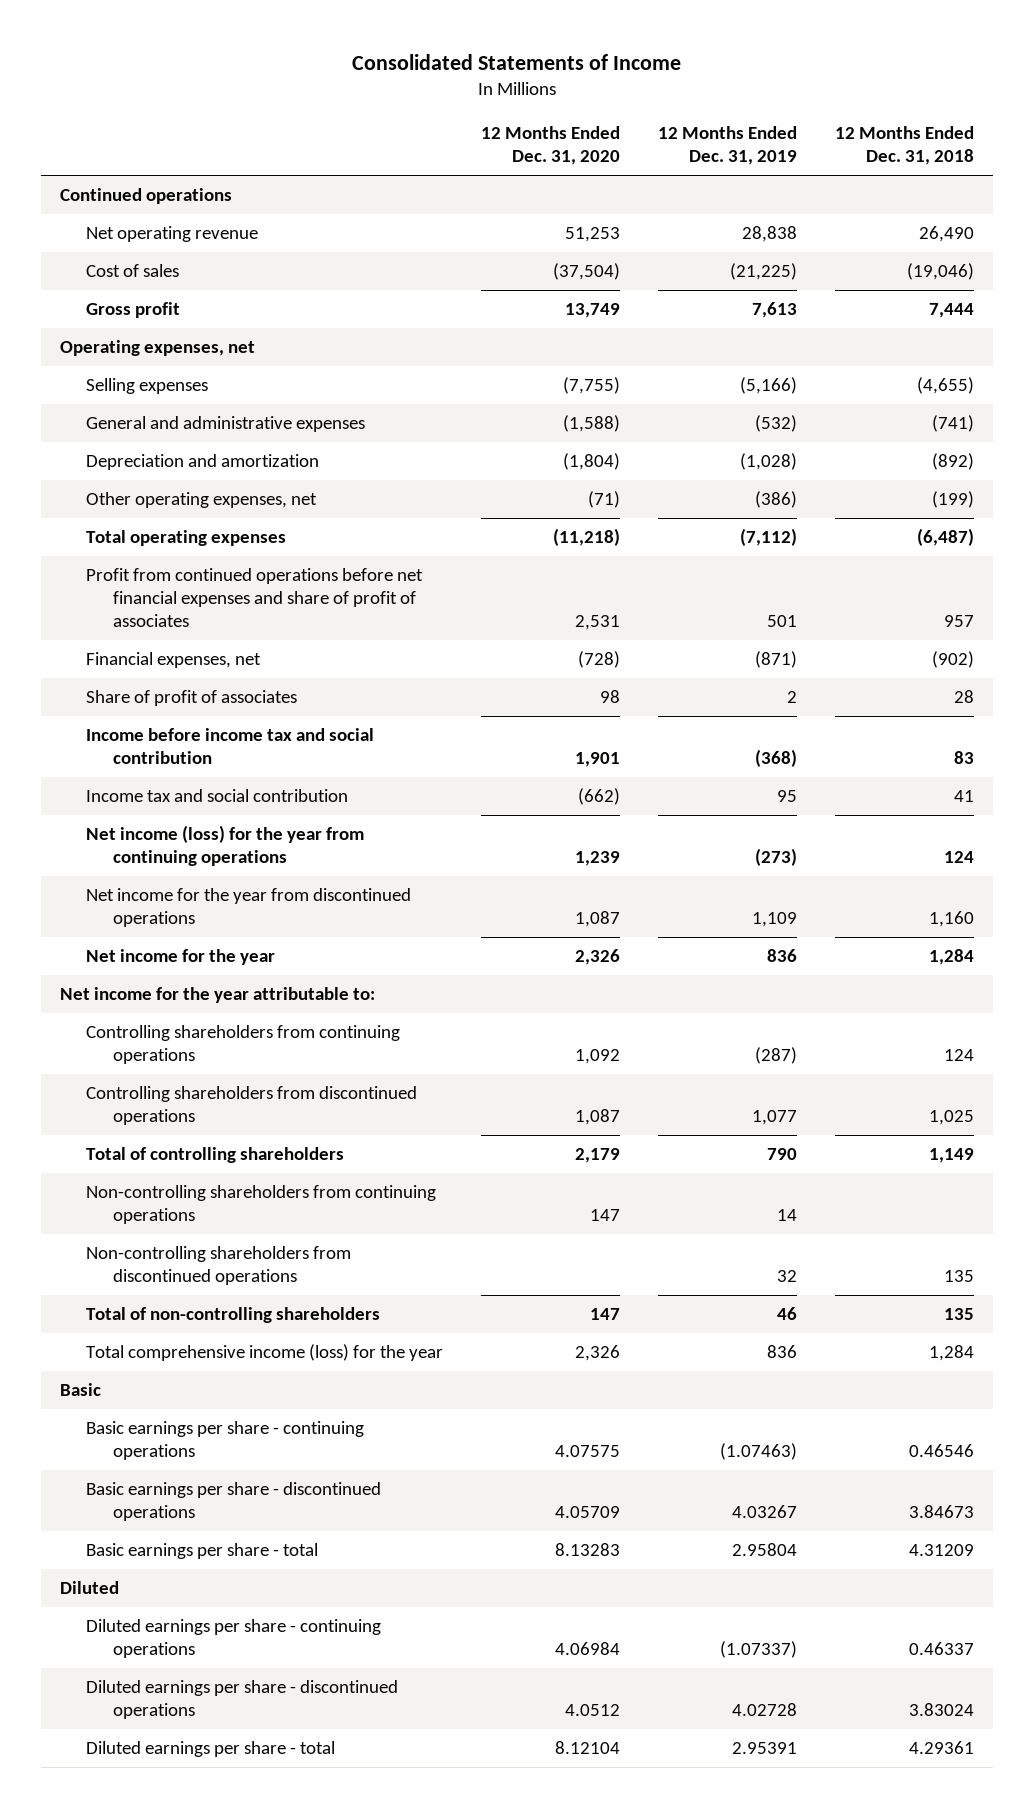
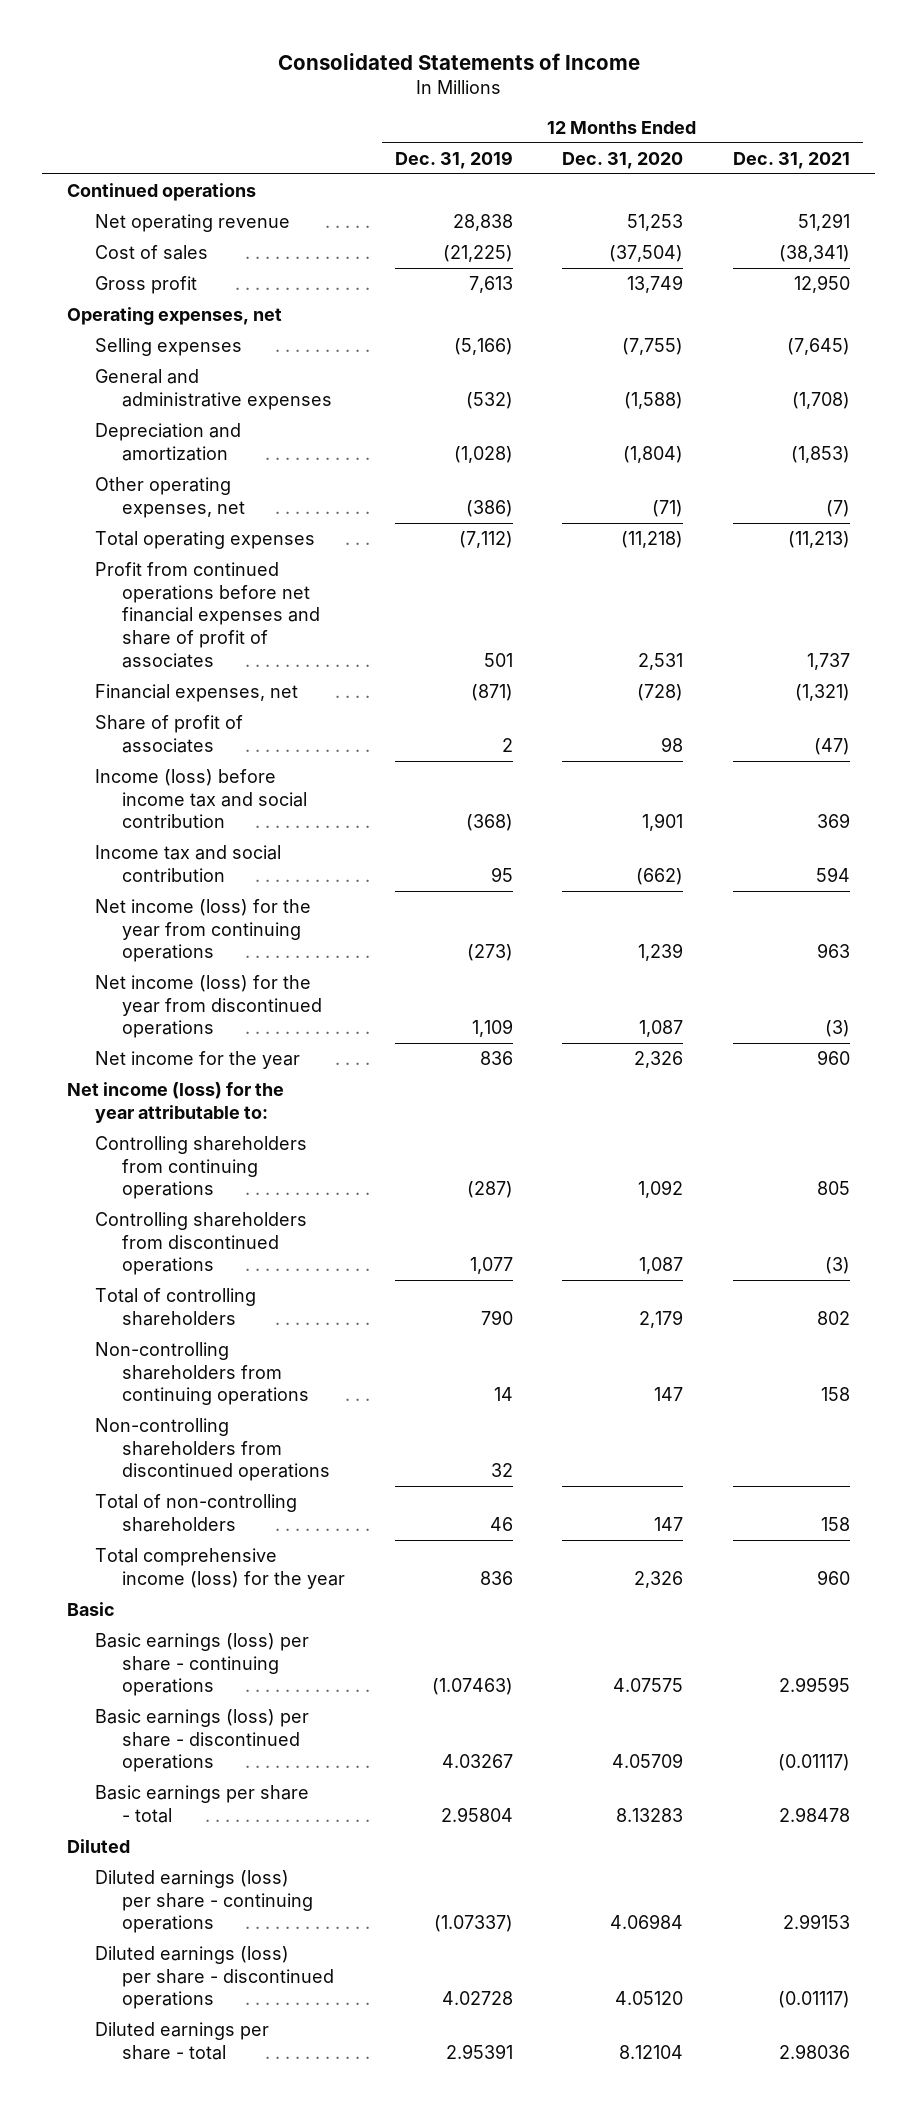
[834,126,974,166] 12 Months Ended Dec. 31, 2018 -> none
none -> [733,151,851,169] Dec. 31, 2021
[86,727,375,765] Income before income tax and social contribution -> [94,768,307,829] Income (loss) before income tax and social contribution
[86,887,412,928] Net income for the year from discontinued operations -> [94,974,322,1039] Net income (loss) for the year from discontinued operations
[59,986,375,1003] Net income for the year attributable to: -> [67,1081,285,1123] Net income (loss) for the year attributable to:
[86,1420,365,1461] Basic earnings per share - continuing operations -> [94,1632,309,1697] Basic earnings (loss) per share - continuing operations
[86,1481,382,1522] Basic earnings per share - discontinued operations -> [94,1708,309,1773] Basic earnings (loss) per share - discontinued operations
[86,1618,382,1659] Diluted earnings per share - continuing operations -> [94,1869,313,1934] Diluted earnings (loss) per share - continuing operations
[86,1679,399,1720] Diluted earnings per share - discontinued operations -> [94,1945,334,2010] Diluted earnings (loss) per share - discontinued operations
[565,1704,621,1717] 4.0512 -> [615,1991,684,2006] 4.05120

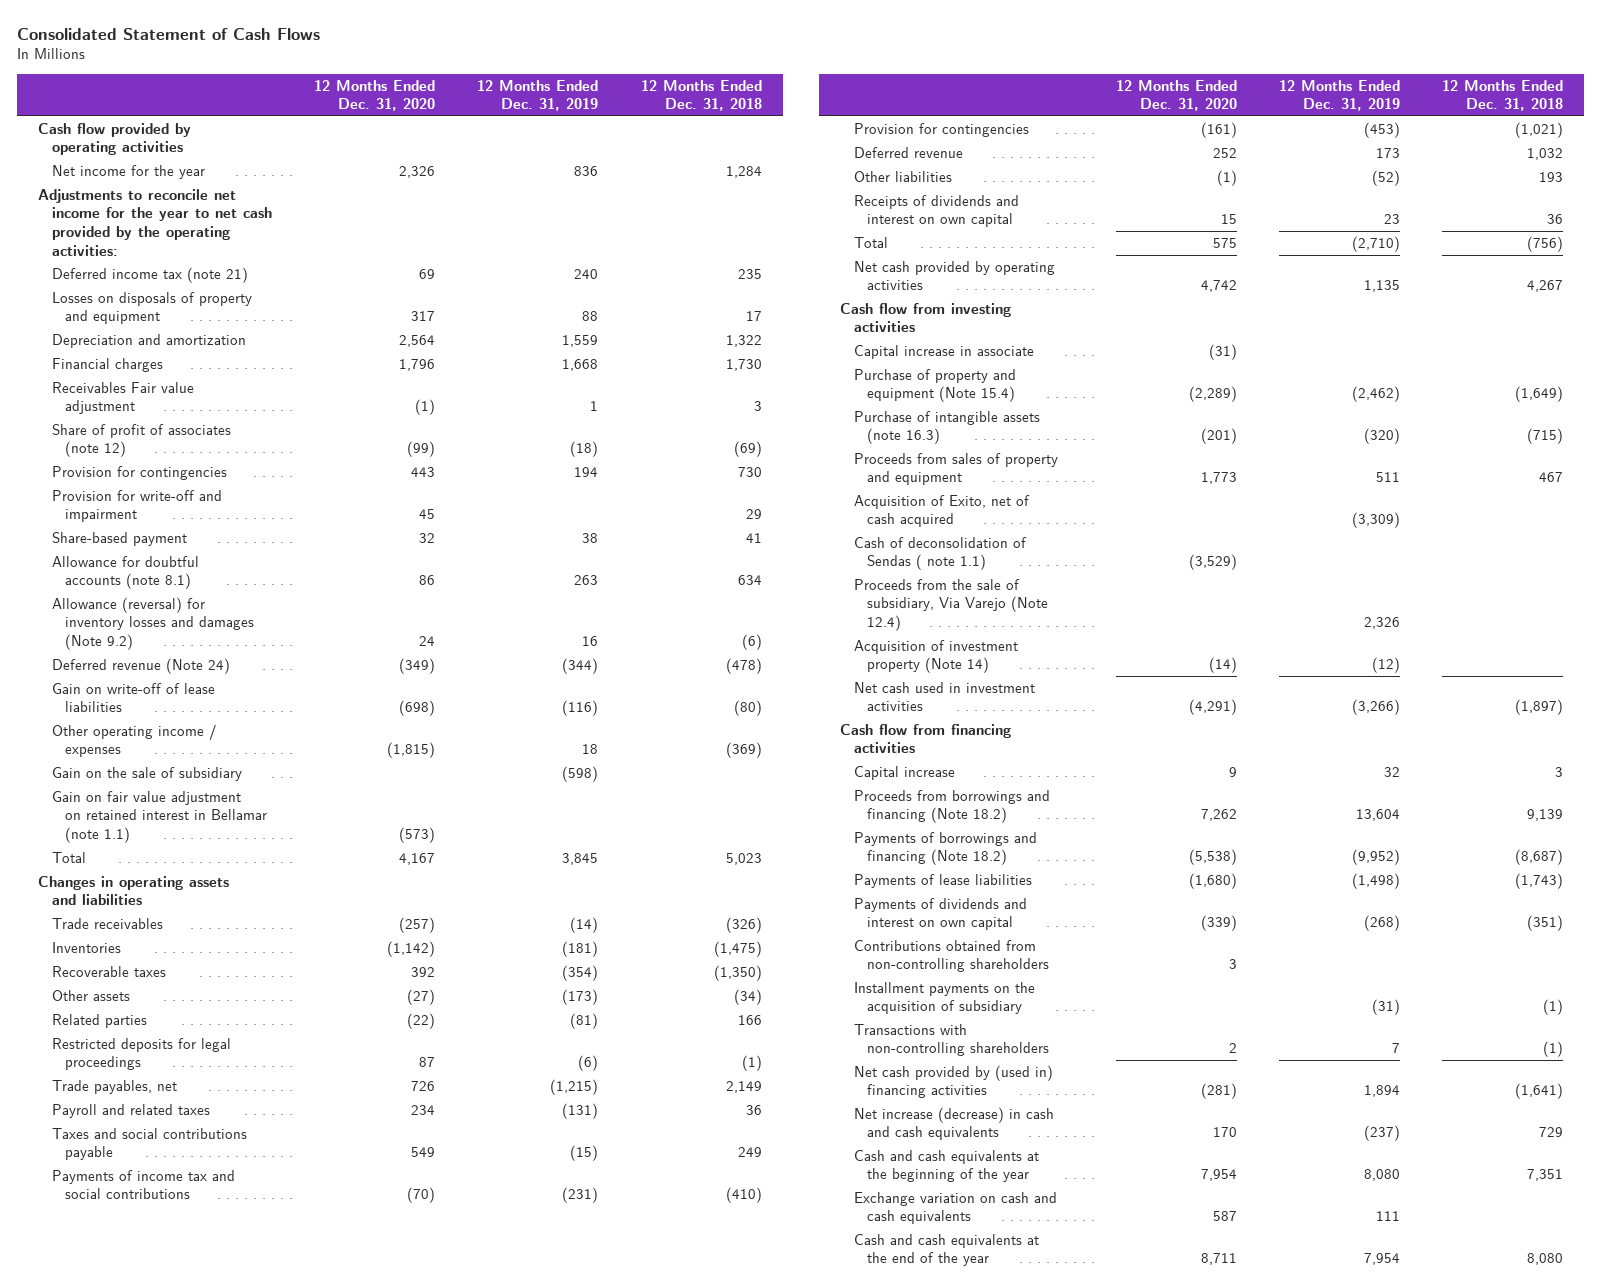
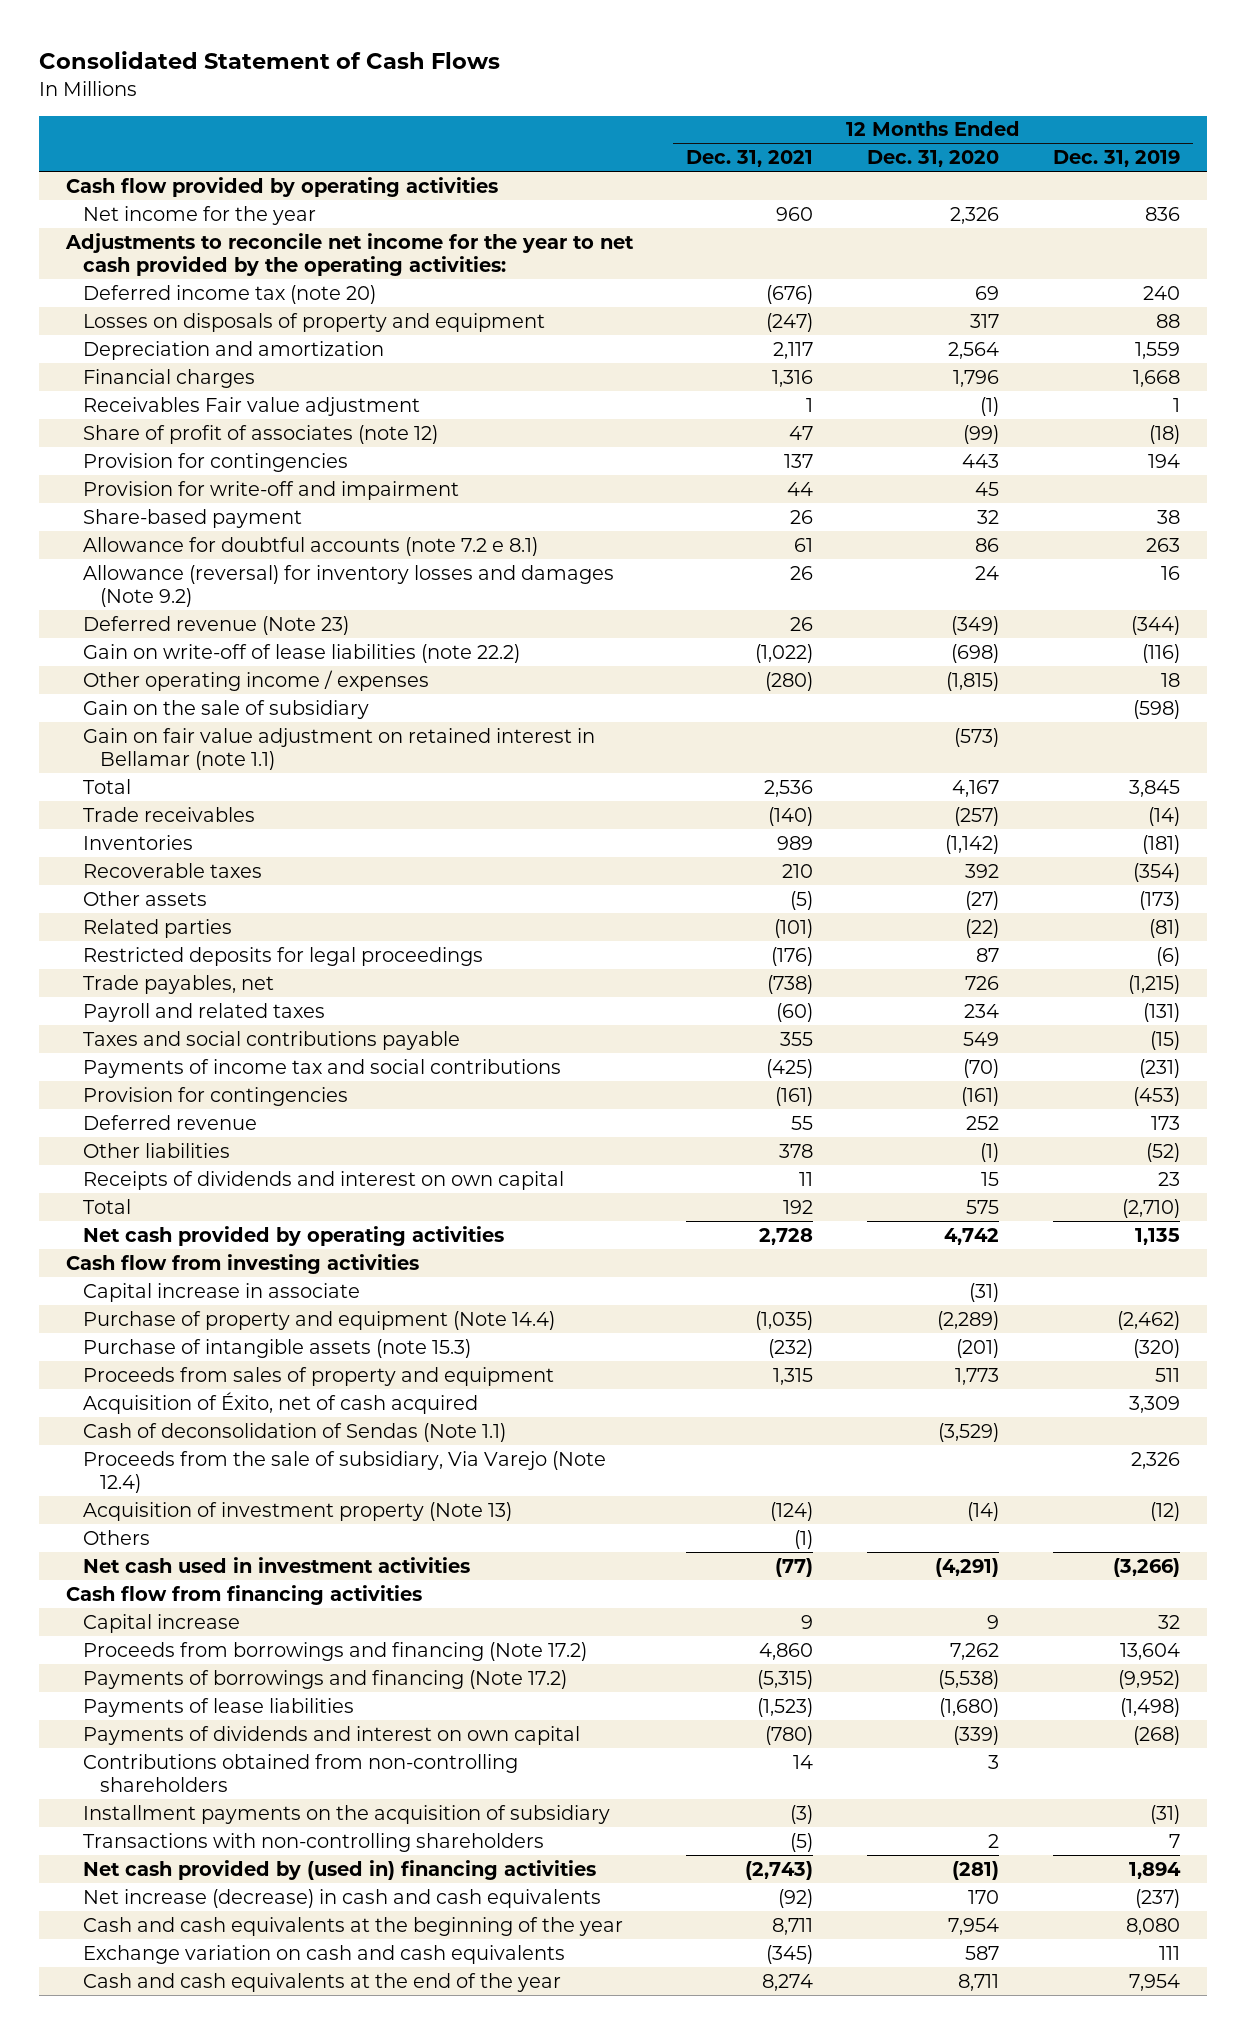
[640,79,762,112] 12 Months Ended Dec. 31, 2018 -> none
none -> [686,150,814,168] Dec. 31, 2021
[51,266,248,283] Deferred income tax (note 21) -> [82,284,376,304] Deferred income tax (note 20)
[51,555,199,590] Allowance for doubtful accounts (note 8.1) -> [82,536,538,556] Allowance for doubtful accounts (note 7.2 e 8.1)
[51,657,230,674] Deferred revenue (Note 24) -> [82,615,349,635] Deferred revenue (Note 23)
[51,682,215,713] Gain on write-off of lease liabilities -> [82,643,520,663] Gain on write-off of lease liabilities (note 22.2)
[38,875,230,906] Changes in operating assets and liabilities -> none
[853,368,1016,403] Purchase of property and equipment (Note 15.4) -> [82,1310,555,1330] Purchase of property and equipment (Note 14.4)
[853,410,1040,445] Purchase of intangible assets (note 16.3) -> [82,1338,471,1358] Purchase of intangible assets (note 15.3)
[853,494,1030,528] Acquisition of Exito, net of cash acquired -> [82,1391,478,1414] Acquisition of Éxito, net of cash acquired
[1351,512,1400,529] (3,309) -> [1128,1395,1180,1413] 3,309
[853,536,1027,571] Cash of deconsolidation of Sendas ( note 1.1) -> [82,1422,506,1442] Cash of deconsolidation of Sendas (Note 1.1)
[853,639,1018,674] Acquisition of investment property (Note 14) -> [82,1501,512,1521] Acquisition of investment property (Note 13)
none -> [82,1529,150,1545] Others
[853,789,1050,824] Proceeds from borrowings and financing (Note 18.2) -> [82,1641,587,1661] Proceeds from borrowings and financing (Note 17.2)
[853,831,1037,866] Payments of borrowings and financing (Note 18.2) -> [82,1669,567,1689] Payments of borrowings and financing (Note 17.2)

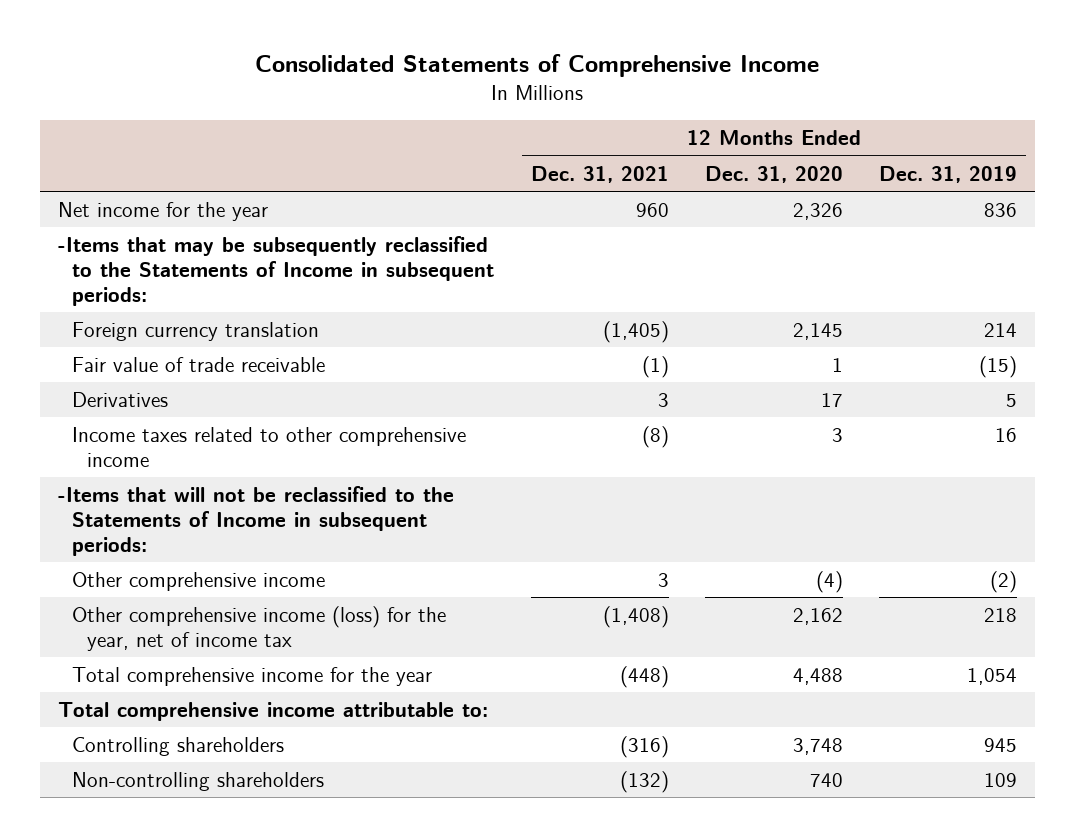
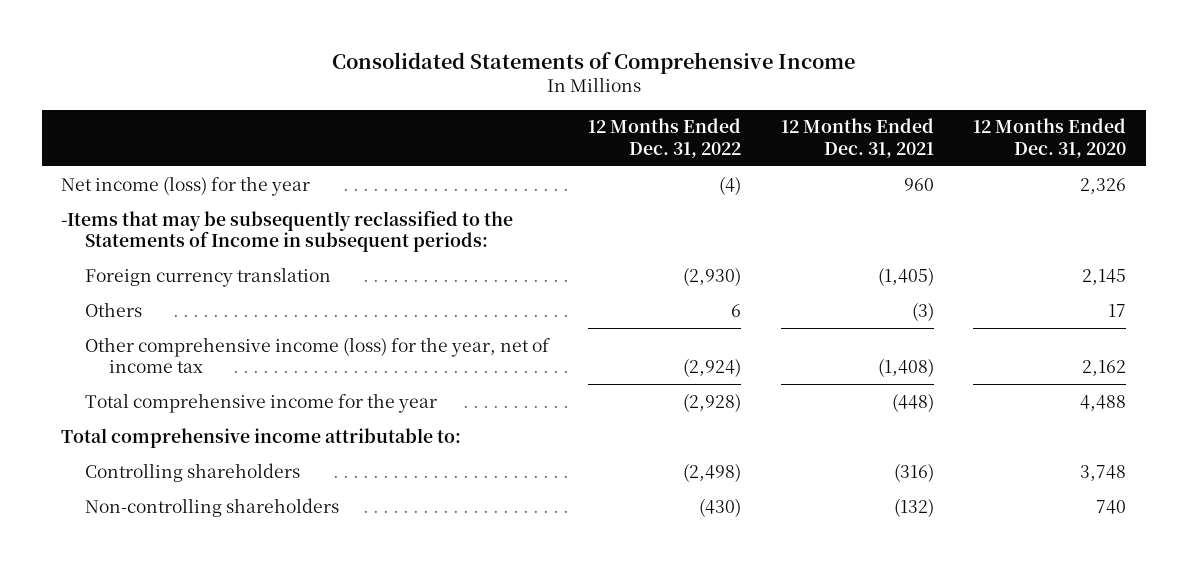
[878,165,1017,183] Dec. 31, 2019 -> none
none -> [588,118,742,158] 12 Months Ended Dec. 31, 2022
[57,201,268,221] Net income for the year -> [61,175,311,196] Net income (loss) for the year
[72,356,326,372] Fair value of trade receivable -> none
[72,391,169,407] Derivatives -> none
[72,426,467,467] Income taxes related to other comprehensive income -> none
[57,485,454,556] -Items that will not be reclassified to the Statements of Income in subsequent periods: -> none
[72,571,326,591] Other comprehensive income -> [84,301,142,317] Others
[657,572,669,587] 3 -> [911,301,934,321] (3)
[815,570,843,593] (4) -> [1107,303,1126,317] 17

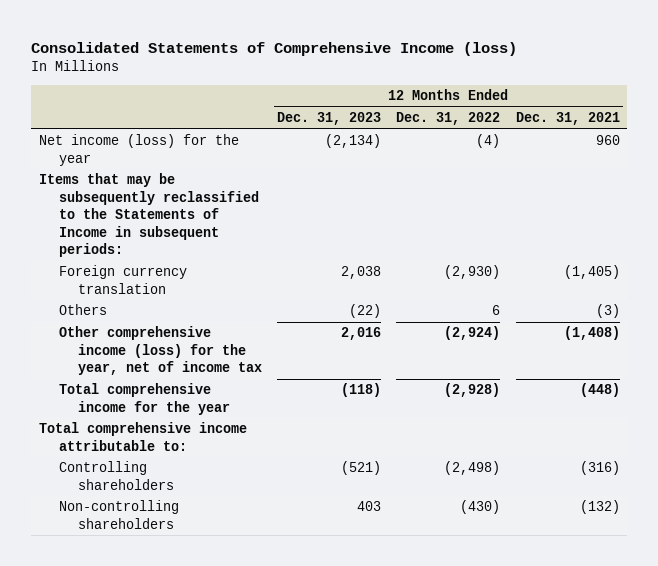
[331,51,855,74] Consolidated Statements of Comprehensive Income -> [31,41,518,56] Consolidated Statements of Comprehensive Income (loss)
[972,118,1126,158] 12 Months Ended Dec. 31, 2020 -> none
none -> [277,112,382,126] Dec. 31, 2023
[61,209,514,253] -Items that may be subsequently reclassified to the Statements of Income in subsequent periods: -> [38,173,259,258] Items that may be subsequently reclassified to the Statements of Income in subsequent periods:

